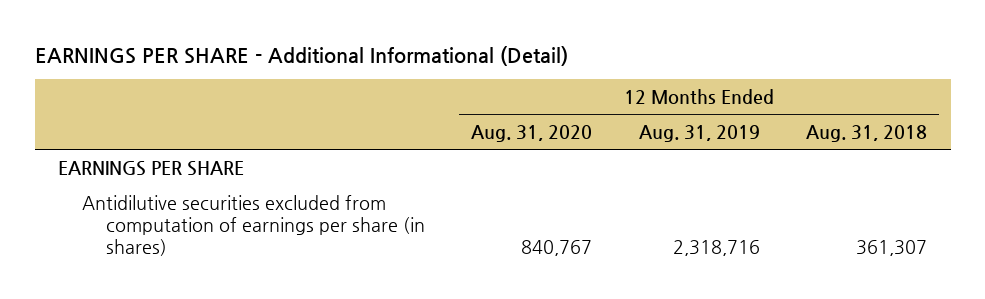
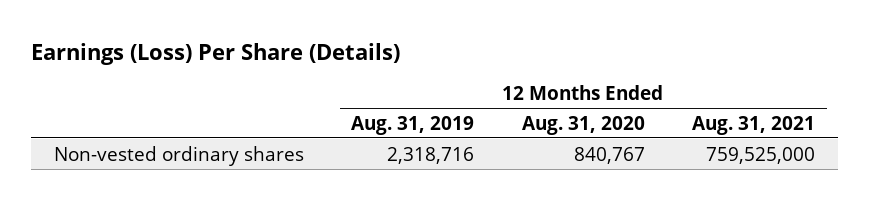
[34,45,568,66] EARNINGS PER SHARE - Additional Informational (Detail) -> [30,42,400,65] Earnings (Loss) Per Share (Details)
[806,124,928,142] Aug. 31, 2018 -> none
none -> [691,115,815,135] Aug. 31, 2021
[58,160,245,176] EARNINGS PER SHARE -> none
[81,194,425,256] Antidilutive securities excluded from computation of earnings per share (in shares) -> [54,145,305,166] Non-vested ordinary shares

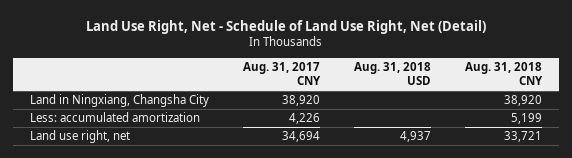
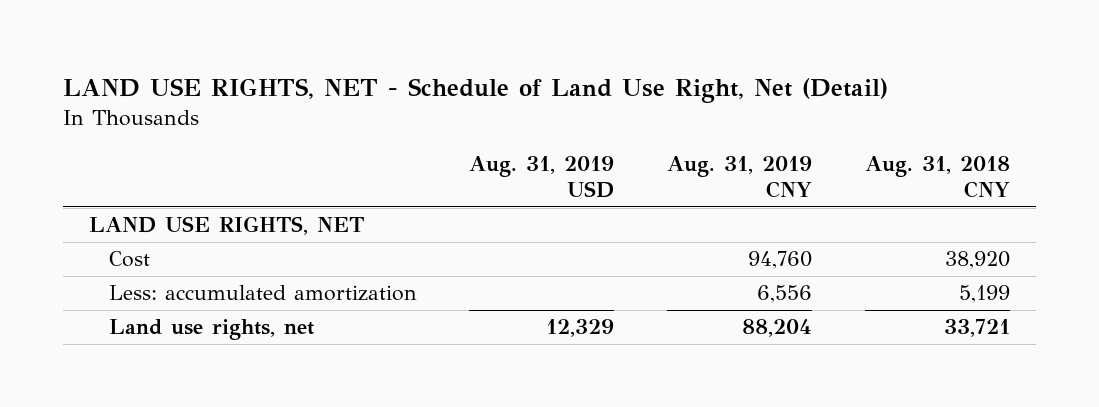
[86,19,487,34] Land Use Right, Net - Schedule of Land Use Right, Net (Detail) -> [62,78,888,104] LAND USE RIGHTS, NET - Schedule of Land Use Right, Net (Detail)
[243,61,322,86] Aug. 31, 2017 CNY -> none
[354,61,432,86] Aug. 31, 2018 USD -> none
none -> [469,155,615,199] Aug. 31, 2019 USD
none -> [667,155,813,199] Aug. 31, 2019 CNY
none -> [89,216,365,236] LAND USE RIGHTS, NET
[30,94,210,108] Land in Ningxiang, Changsha City -> [108,251,150,268] Cost
[30,130,131,144] Land use right, net -> [108,319,314,341] Land use rights, net

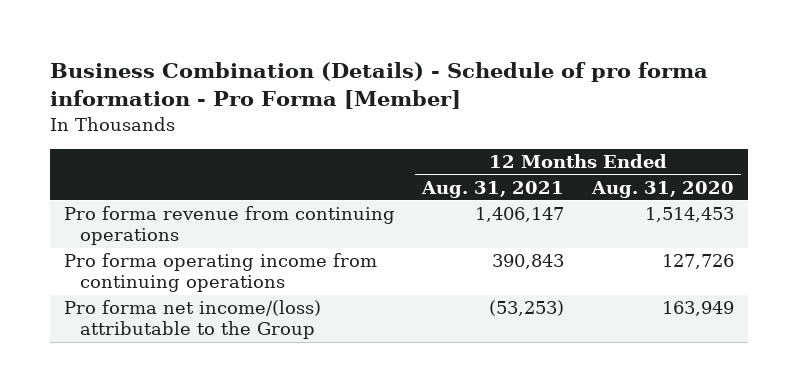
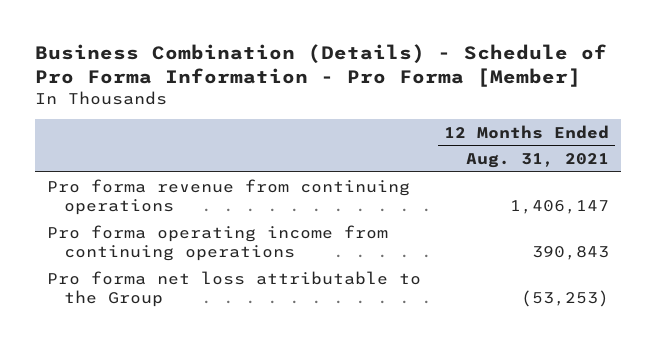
[49,62,708,110] Business Combination (Details) - Schedule of pro forma information - Pro Forma [Member] -> [34,43,607,87] Business Combination (Details) - Schedule of Pro Forma Information - Pro Forma [Member]
[591,180,735,198] Aug. 31, 2020 -> none
[63,300,321,340] Pro forma net income/(loss) attributable to the Group -> [46,270,421,308] Pro forma net loss attributable to the Group

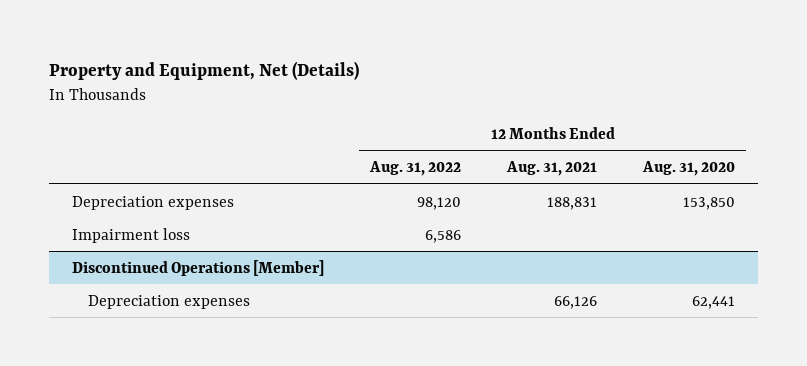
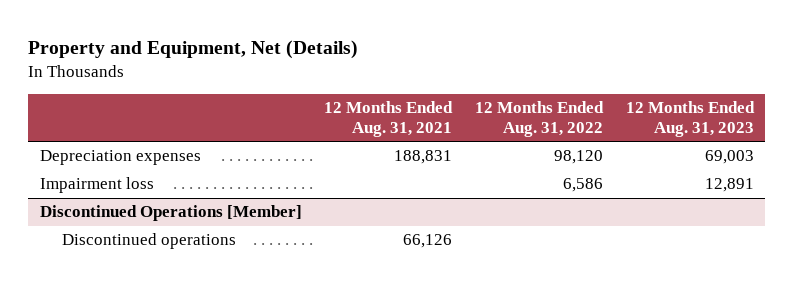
[641,160,735,176] Aug. 31, 2020 -> none
none -> [625,101,755,138] 12 Months Ended Aug. 31, 2023
[87,294,250,309] Depreciation expenses -> [62,233,237,250] Discontinued operations

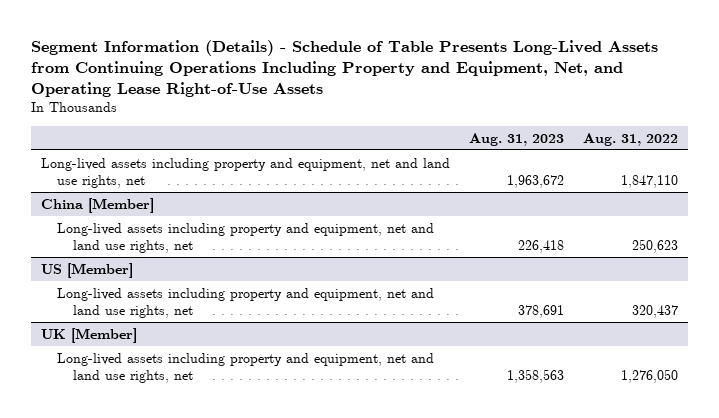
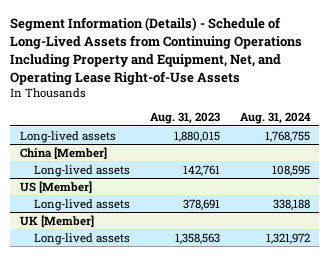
[31,40,659,98] Segment Information (Details) - Schedule of Table Presents Long-Lived Assets from Continuing Operations Including Property and Equipment, Net, and Operating Lease Right-of-Use Assets -> [10,17,303,85] Segment Information (Details) - Schedule of Long-Lived Assets from Continuing Operations Including Property and Equipment, Net, and Operating Lease Right-of-Use Assets
[583,132,679,146] Aug. 31, 2022 -> none
none -> [239,112,311,125] Aug. 31, 2024
[40,157,450,188] Long-lived assets including property and equipment, net and land use rights, net -> none
none -> [20,130,117,143] Long-lived assets
[56,222,434,253] Long-lived assets including property and equipment, net and land use rights, net -> none
none -> [34,164,131,177] Long-lived assets
[56,287,434,318] Long-lived assets including property and equipment, net and land use rights, net -> [34,198,131,211] Long-lived assets
[56,352,434,383] Long-lived assets including property and equipment, net and land use rights, net -> [34,232,131,245] Long-lived assets

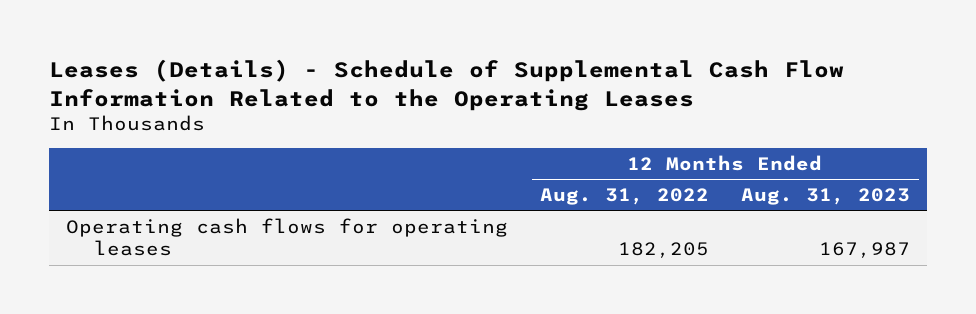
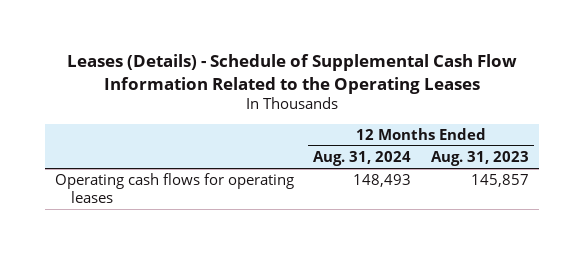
[540,188,710,206] Aug. 31, 2022 -> none
none -> [313,151,412,167] Aug. 31, 2024
[819,242,911,259] 167,987 -> [470,174,529,188] 145,857

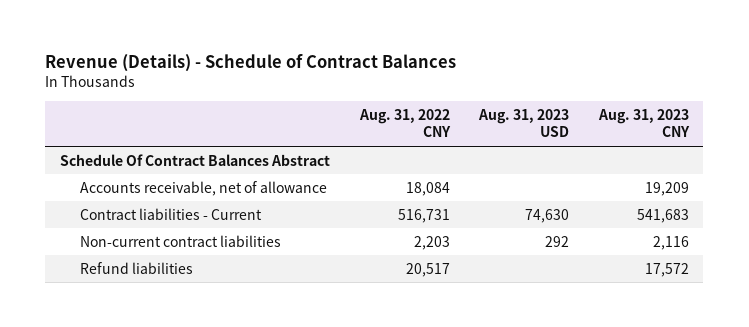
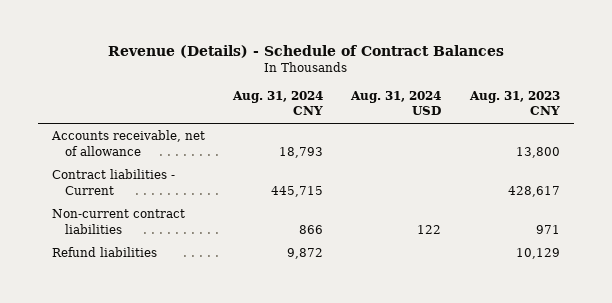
[358,108,451,138] Aug. 31, 2022 CNY -> none
[478,108,570,138] Aug. 31, 2023 USD -> none
none -> [232,91,324,116] Aug. 31, 2024 CNY
none -> [350,91,442,116] Aug. 31, 2024 USD
[60,153,331,166] Schedule Of Contract Balances Abstract -> none
[644,181,689,196] 19,209 -> [515,146,560,158] 13,800
[636,208,689,223] 541,683 -> [507,185,560,197] 428,617
[652,235,689,250] 2,116 -> [535,224,560,234] 971
[644,262,689,277] 17,572 -> [515,248,560,260] 10,129

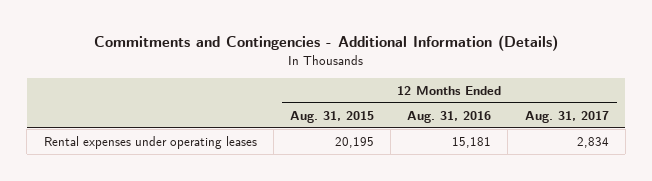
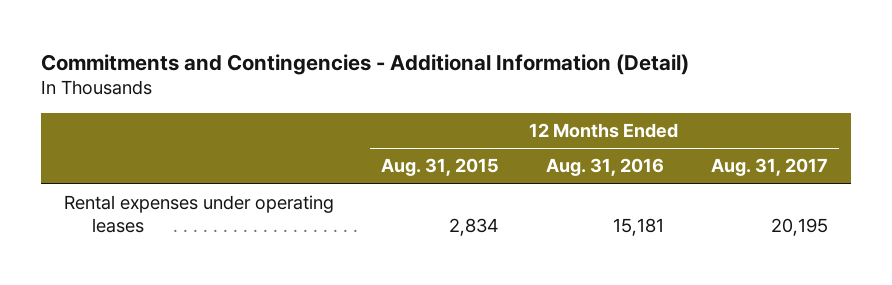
[94,35,559,52] Commitments and Contingencies - Additional Information (Details) -> [41,53,690,75] Commitments and Contingencies - Additional Information (Detail)
[334,137,374,149] 20,195 -> [449,218,500,237] 2,834
[576,137,609,149] 2,834 -> [770,218,828,237] 20,195

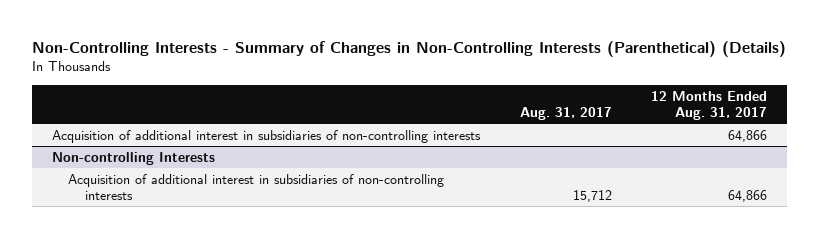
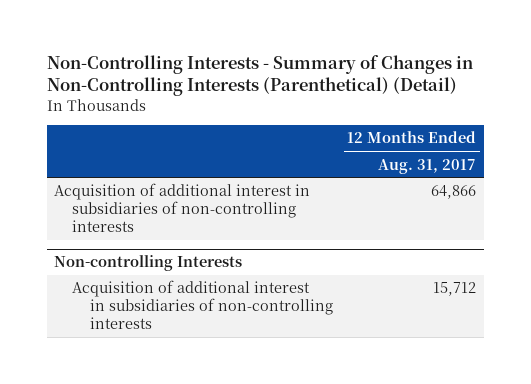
[32,41,787,58] Non-Controlling Interests - Summary of Changes in Non-Controlling Interests (Parenthetical) (Details) -> [47,55,474,97] Non-Controlling Interests - Summary of Changes in Non-Controlling Interests (Parenthetical) (Detail)
[519,106,612,120] Aug. 31, 2017 -> none
[728,189,768,202] 64,866 -> [433,282,477,297] 15,712

